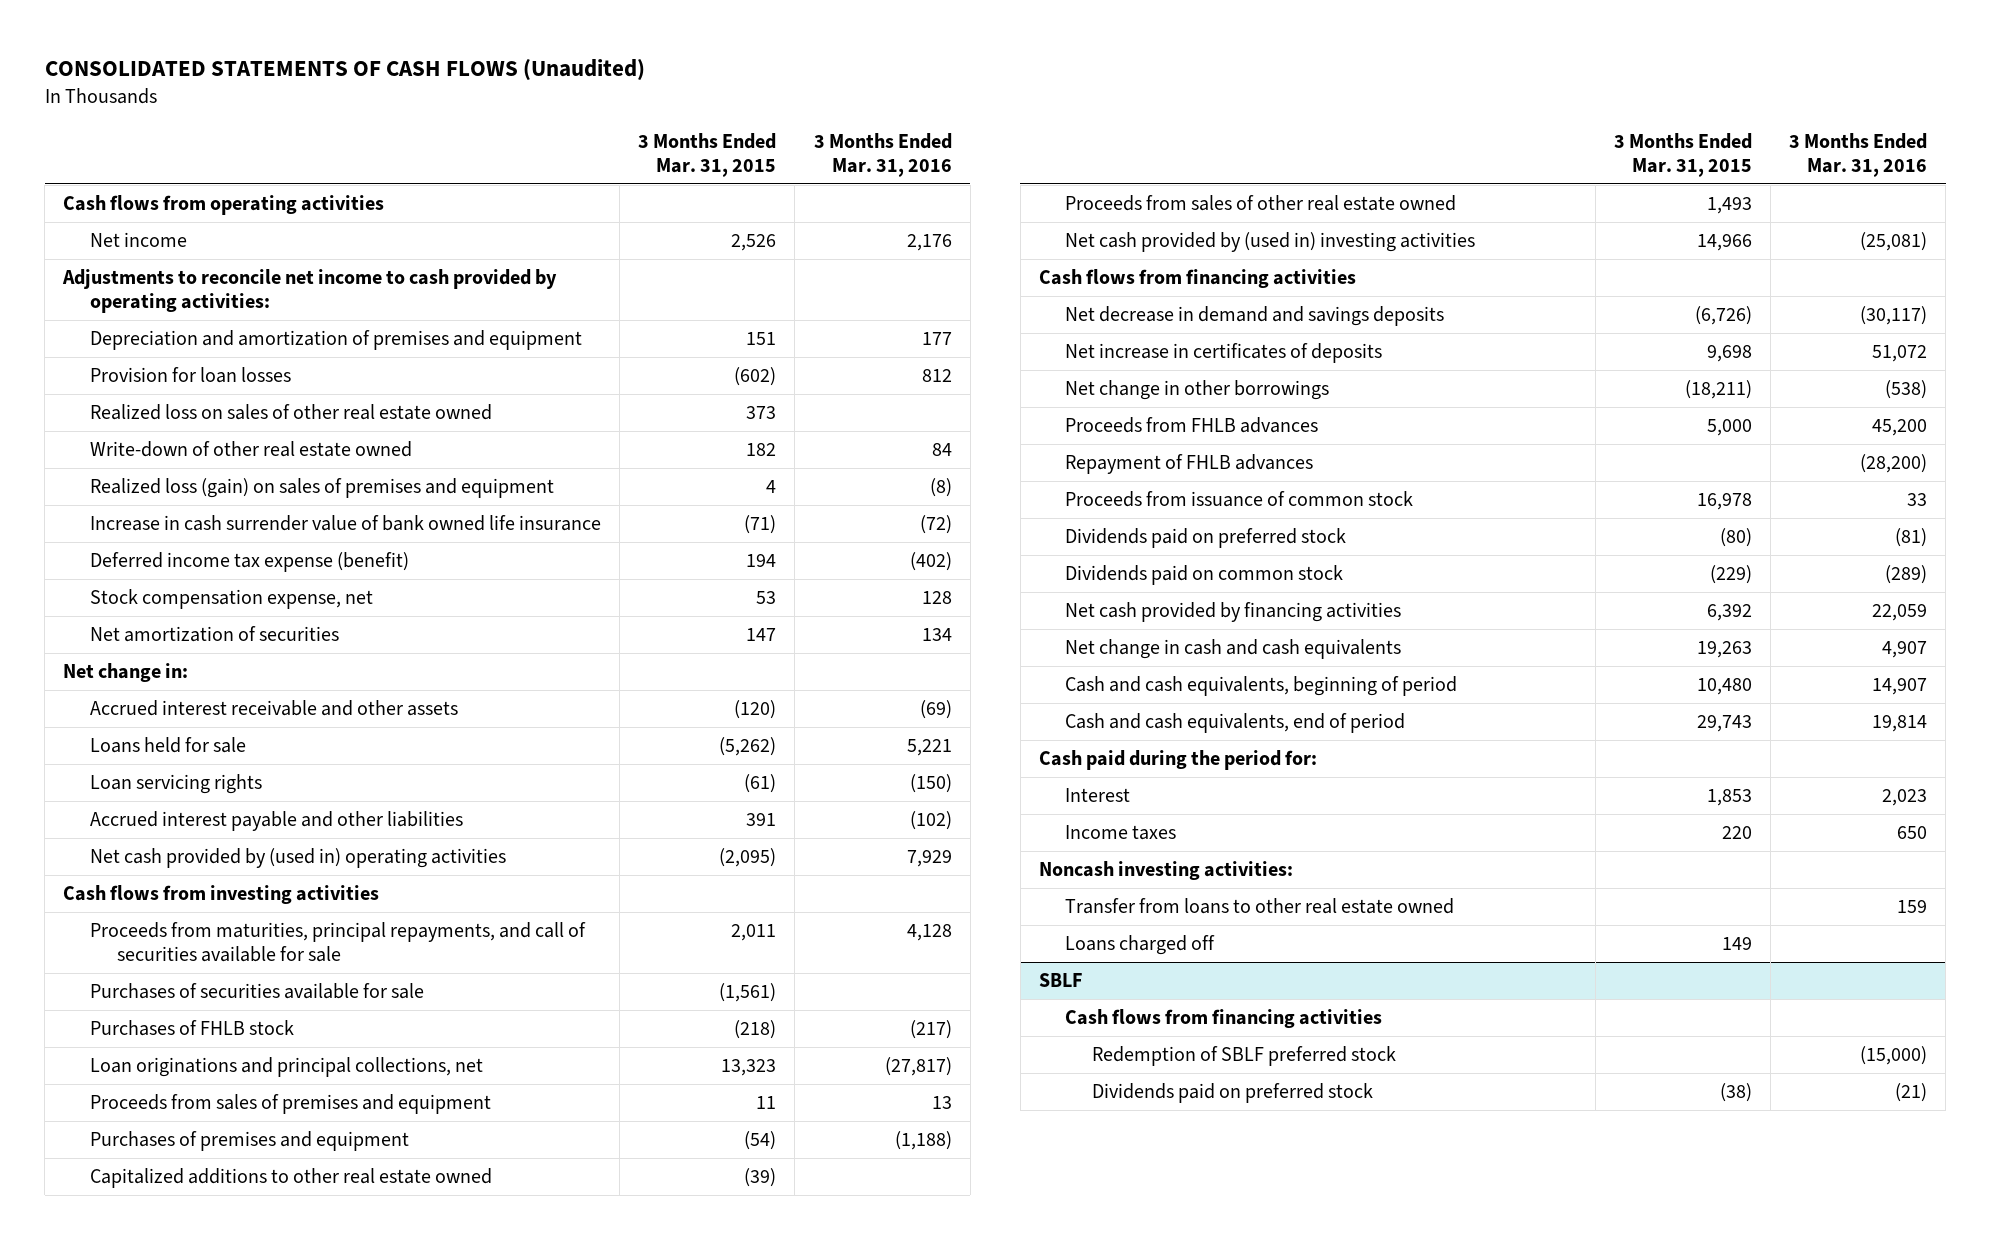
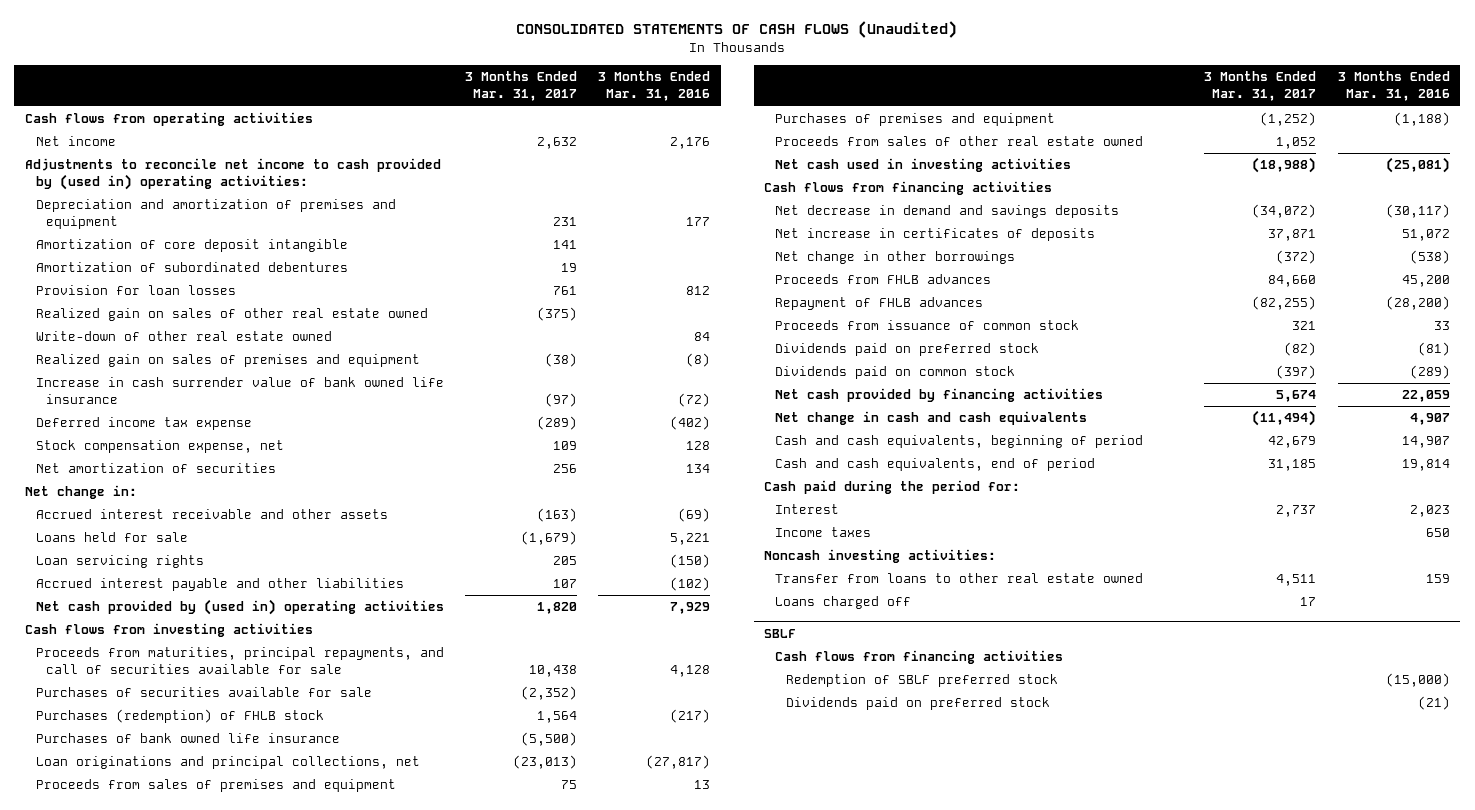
[638,132,777,177] 3 Months Ended Mar. 31, 2015 -> none
none -> [464,71,577,102] 3 Months Ended Mar. 31, 2017
[62,269,558,314] Adjustments to reconcile net income to cash provided by operating activities: -> [24,158,441,191] Adjustments to reconcile net income to cash provided by (used in) operating activities:
none -> [35,239,348,253] Amortization of core deposit intangible
none -> [35,262,348,273] Amortization of subordinated debentures
[89,404,492,421] Realized loss on sales of other real estate owned -> [35,308,428,322] Realized gain on sales of other real estate owned
[89,478,554,499] Realized loss (gain) on sales of premises and equipment -> [35,354,420,368] Realized gain on sales of premises and equipment
[89,552,409,573] Deferred income tax expense (benefit) -> [35,417,252,431] Deferred income tax expense
[89,1020,294,1037] Purchases of FHLB stock -> [35,709,324,724] Purchases (redemption) of FHLB stock
none -> [35,733,340,744] Purchases of bank owned life insurance
[89,1168,492,1189] Capitalized additions to other real estate owned -> none
[1065,232,1476,253] Net cash provided by (used in) investing activities -> [775,158,1072,173] Net cash used in investing activities

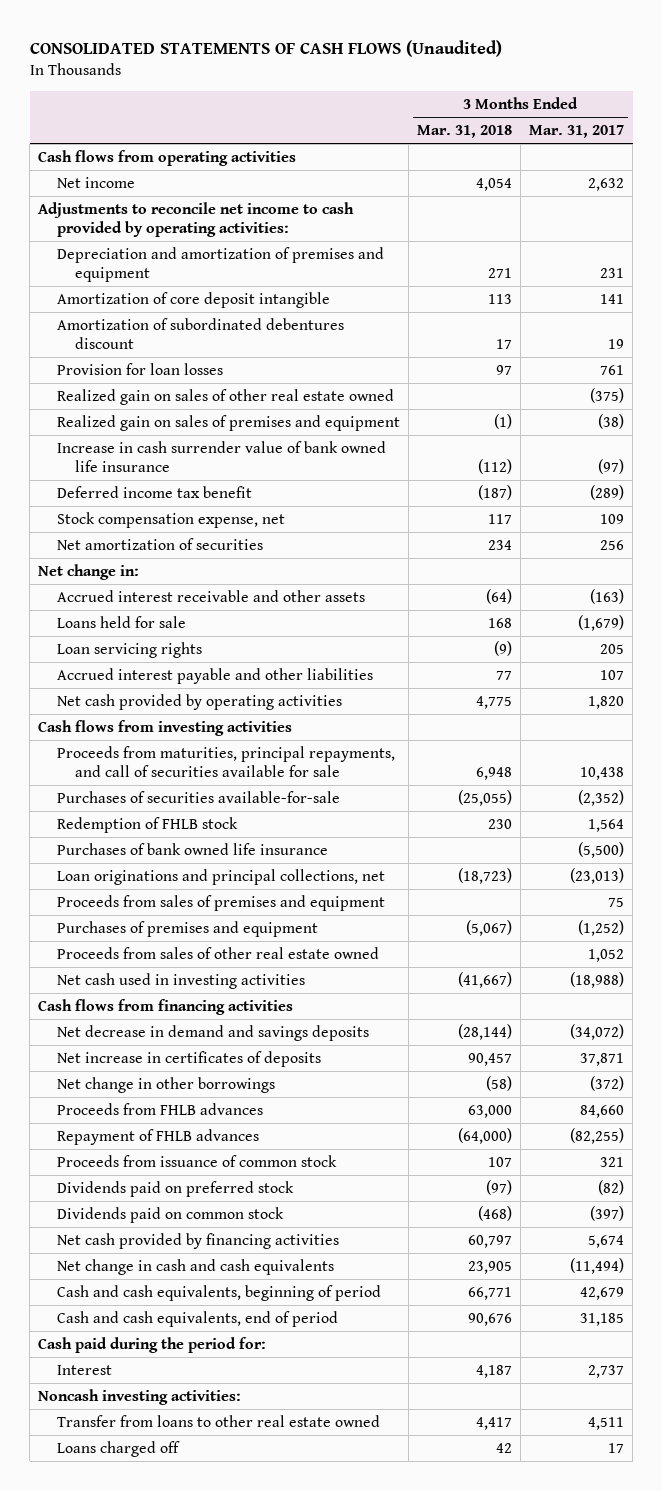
[598,71,711,102] 3 Months Ended Mar. 31, 2016 -> none
none -> [416,125,512,139] Mar. 31, 2018
[24,158,441,191] Adjustments to reconcile net income to cash provided by (used in) operating activities: -> [38,201,355,237] Adjustments to reconcile net income to cash provided by operating activities:
[35,262,348,273] Amortization of subordinated debentures -> [56,317,344,349] Amortization of subordinated debentures discount
[35,331,332,342] Write-down of other real estate owned -> none
[35,417,252,431] Deferred income tax expense -> [56,485,252,498] Deferred income tax benefit
[35,599,444,616] Net cash provided by (used in) operating activities -> [56,693,342,710] Net cash provided by operating activities
[35,687,372,698] Purchases of securities available for sale -> [56,790,340,803] Purchases of securities available-for-sale
[35,709,324,724] Purchases (redemption) of FHLB stock -> [56,816,238,833] Redemption of FHLB stock
[775,527,872,538] Income taxes -> none
[764,628,797,638] SBLF -> none
[775,650,1064,665] Cash flows from financing activities -> none
[785,674,1058,688] Redemption of SBLF preferred stock -> none
[785,697,1050,711] Dividends paid on preferred stock -> none

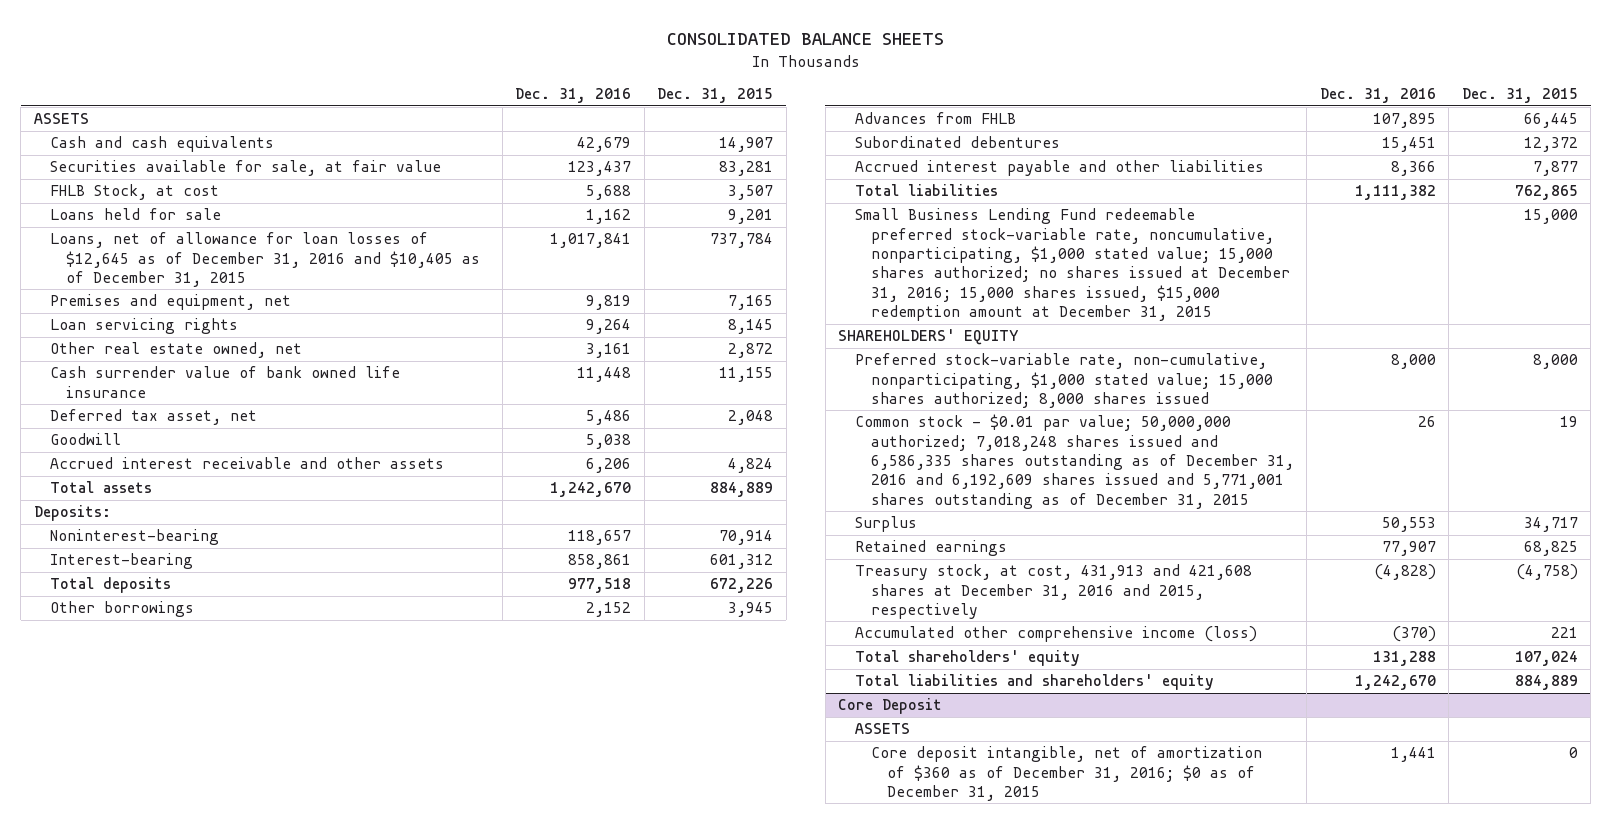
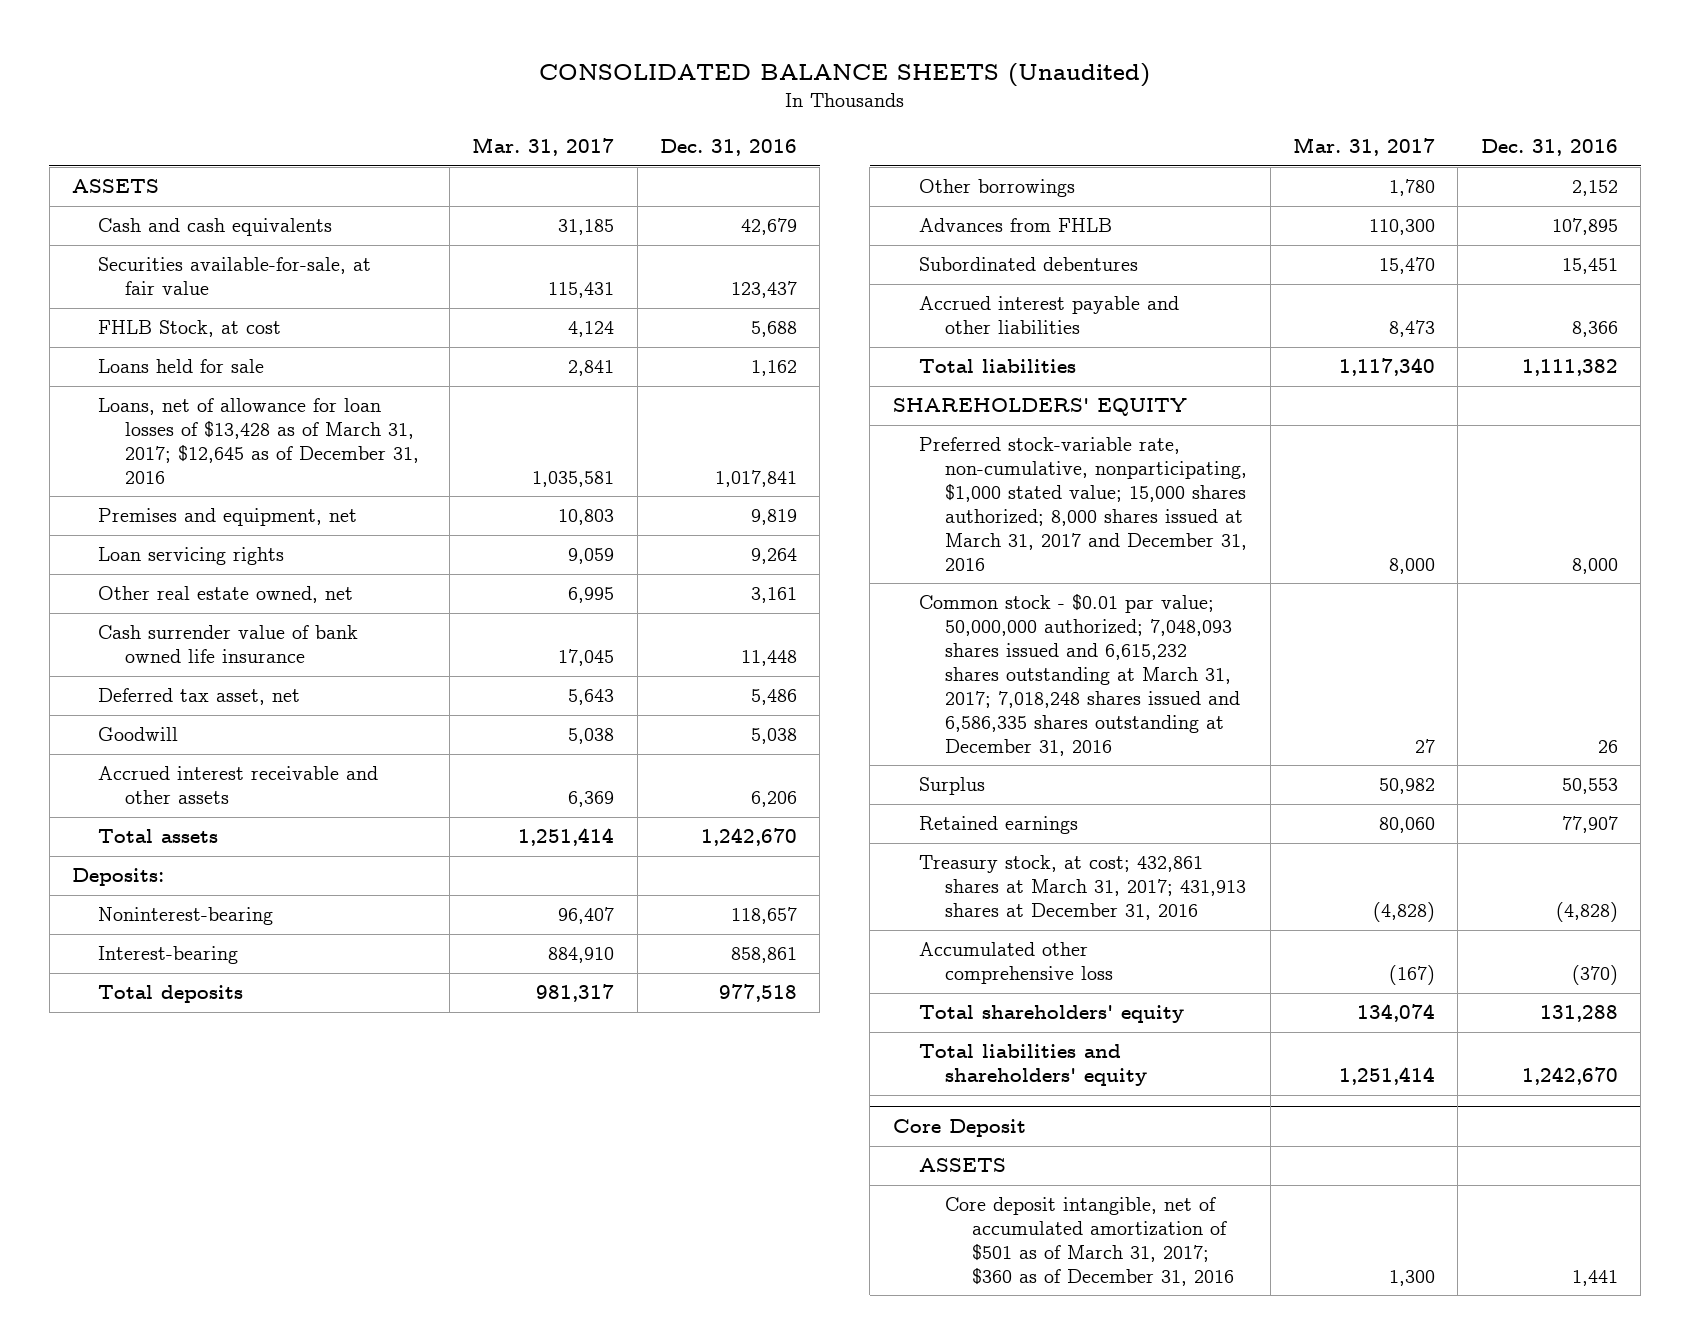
[666,33,944,46] CONSOLIDATED BALANCE SHEETS -> [538,63,1150,88] CONSOLIDATED BALANCE SHEETS (Unaudited)
[657,88,774,104] Dec. 31, 2015 -> none
none -> [472,137,615,157] Mar. 31, 2017
[50,160,442,177] Securities available for sale, at fair value -> [98,257,372,296] Securities available-for-sale, at fair value
[50,232,481,288] Loans, net of allowance for loan losses of $12,645 as of December 31, 2016 and $10,405 as of December 31, 2015 -> [98,398,419,484] Loans, net of allowance for loan losses of $13,428 as of March 31, 2017; $12,645 as of December 31, 2016
[854,208,1290,322] Small Business Lending Fund redeemable preferred stock-variable rate, noncumulative, nonparticipating, $1,000 stated value; 15,000 shares authorized; no shares issued at December 31, 2016; 15,000 shares issued, $15,000 redemption amount at December 31, 2015 -> none
[854,353,1273,409] Preferred stock-variable rate, non-cumulative, nonparticipating, $1,000 stated value; 15,000 shares authorized; 8,000 shares issued -> [919,437,1248,571] Preferred stock-variable rate, non-cumulative, nonparticipating, $1,000 stated value; 15,000 shares authorized; 8,000 shares issued at March 31, 2017 and December 31, 2016
[854,414,1294,509] Common stock - $0.01 par value; 50,000,000 authorized; 7,018,248 shares issued and 6,586,335 shares outstanding as of December 31, 2016 and 6,192,609 shares issued and 5,771,001 shares outstanding as of December 31, 2015 -> [919,594,1241,756] Common stock - $0.01 par value; 50,000,000 authorized; 7,048,093 shares issued and 6,615,232 shares outstanding at March 31, 2017; 7,018,248 shares issued and 6,586,335 shares outstanding at December 31, 2016
[854,564,1252,620] Treasury stock, at cost, 431,913 and 421,608 shares at December 31, 2016 and 2015, respectively -> [919,855,1247,921] Treasury stock, at cost; 432,861 shares at March 31, 2017; 431,913 shares at December 31, 2016
[854,626,1257,643] Accumulated other comprehensive income (loss) -> [919,942,1114,985] Accumulated other comprehensive loss
[870,746,1262,802] Core deposit intangible, net of amortization of $360 as of December 31, 2016; $0 as of December 31, 2015 -> [945,1197,1234,1286] Core deposit intangible, net of accumulated amortization of $501 as of March 31, 2017; $360 as of December 31, 2016

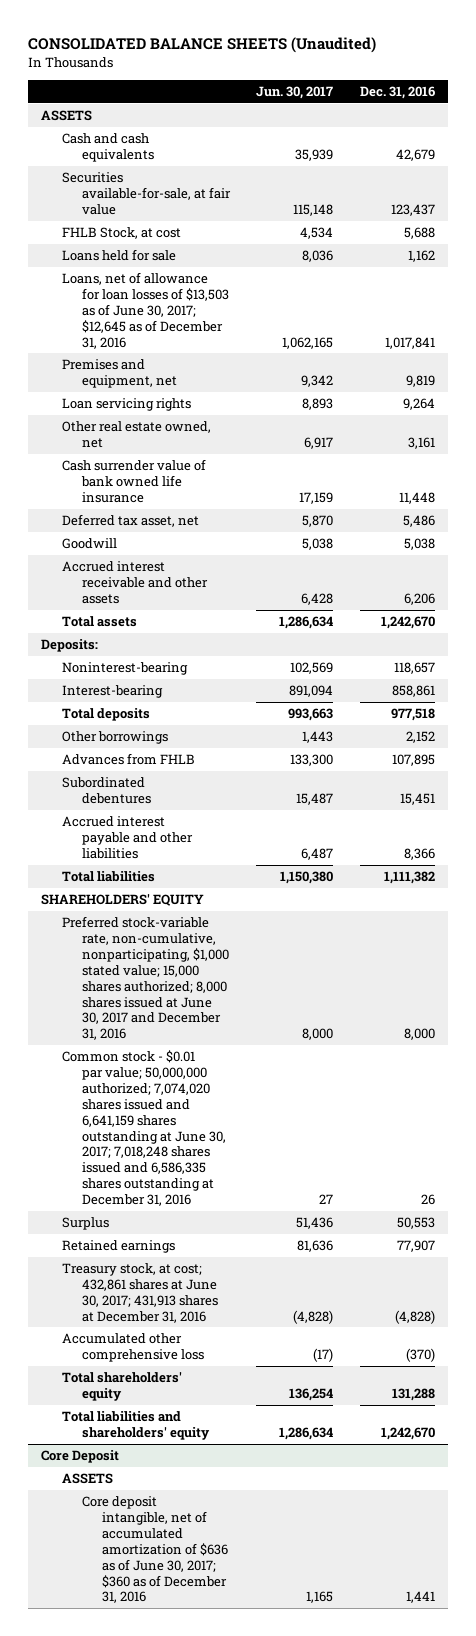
[472,137,615,157] Mar. 31, 2017 -> none
none -> [256,86,334,100] Jun. 30, 2017
[98,398,419,484] Loans, net of allowance for loan losses of $13,428 as of March 31, 2017; $12,645 as of December 31, 2016 -> [61,272,229,349] Loans, net of allowance for loan losses of $13,503 as of June 30, 2017; $12,645 as of December 31, 2016
[919,437,1248,571] Preferred stock-variable rate, non-cumulative, nonparticipating, $1,000 stated value; 15,000 shares authorized; 8,000 shares issued at March 31, 2017 and December 31, 2016 -> [61,916,229,1041] Preferred stock-variable rate, non-cumulative, nonparticipating, $1,000 stated value; 15,000 shares authorized; 8,000 shares issued at June 30, 2017 and December 31, 2016
[919,594,1241,756] Common stock - $0.01 par value; 50,000,000 authorized; 7,048,093 shares issued and 6,615,232 shares outstanding at March 31, 2017; 7,018,248 shares issued and 6,586,335 shares outstanding at December 31, 2016 -> [61,1050,226,1206] Common stock - $0.01 par value; 50,000,000 authorized; 7,074,020 shares issued and 6,641,159 shares outstanding at June 30, 2017; 7,018,248 shares issued and 6,586,335 shares outstanding at December 31, 2016
[919,855,1247,921] Treasury stock, at cost; 432,861 shares at March 31, 2017; 431,913 shares at December 31, 2016 -> [61,1263,218,1323] Treasury stock, at cost; 432,861 shares at June 30, 2017; 431,913 shares at December 31, 2016
[945,1197,1234,1286] Core deposit intangible, net of accumulated amortization of $501 as of March 31, 2017; $360 as of December 31, 2016 -> [81,1496,228,1604] Core deposit intangible, net of accumulated amortization of $636 as of June 30, 2017; $360 as of December 31, 2016

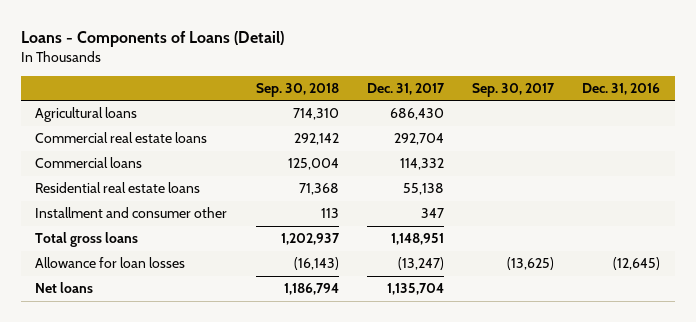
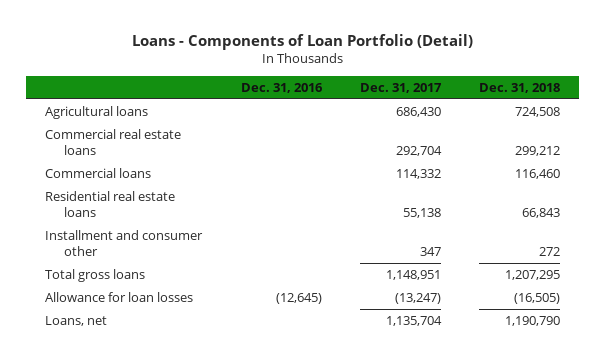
[21,30,285,47] Loans - Components of Loans (Detail) -> [131,34,473,51] Loans - Components of Loan Portfolio (Detail)
[255,82,339,97] Sep. 30, 2018 -> none
[472,82,556,97] Sep. 30, 2017 -> none
none -> [478,82,560,93] Dec. 31, 2018
[35,282,94,294] Net loans -> [45,315,108,326] Loans, net

